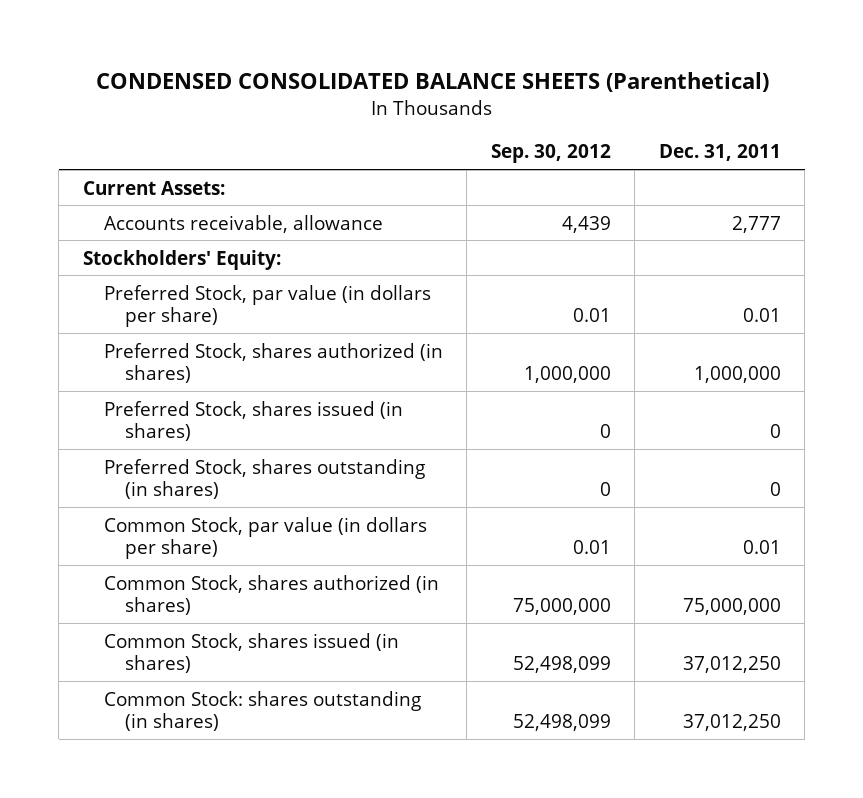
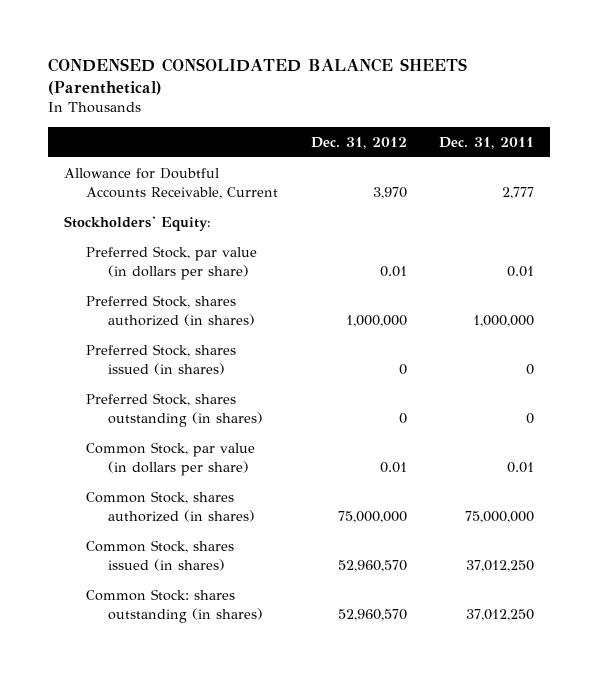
[490,144,611,164] Sep. 30, 2012 -> none
none -> [310,136,407,149] Dec. 31, 2012
[82,180,225,195] Current Assets: -> none
[103,214,383,233] Accounts receivable, allowance -> [64,168,279,199] Allowance for Doubtful Accounts Receivable, Current

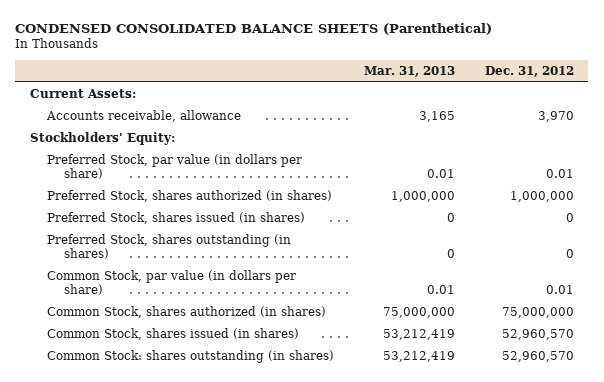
[439,136,535,149] Dec. 31, 2011 -> none
none -> [363,66,455,78] Mar. 31, 2013
none -> [29,89,136,99] Current Assets:
[64,168,279,199] Allowance for Doubtful Accounts Receivable, Current -> [45,110,241,123] Accounts receivable, allowance

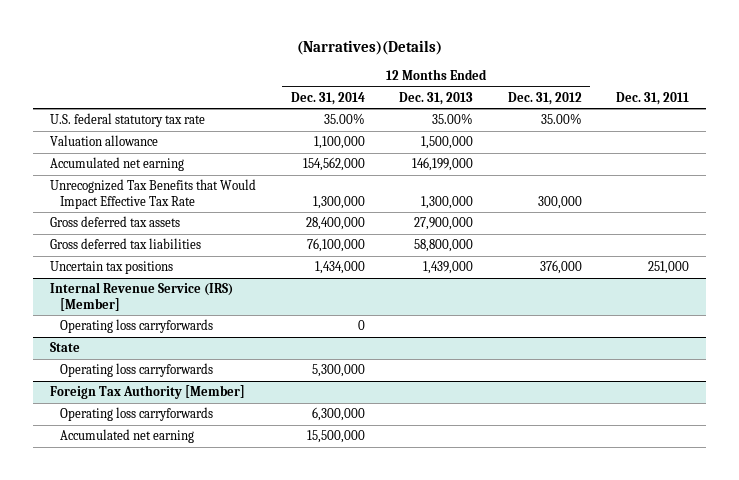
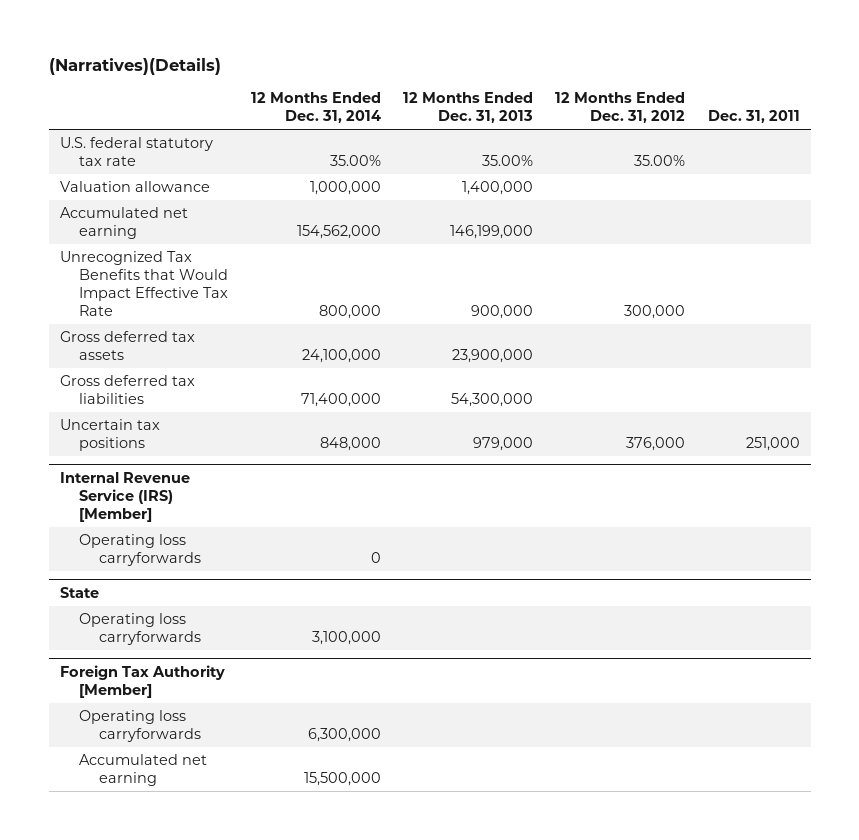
[313,136,365,150] 1,100,000 -> [309,181,381,196] 1,000,000
[421,136,474,150] 1,500,000 -> [461,181,533,196] 1,400,000
[312,195,365,209] 1,300,000 -> [318,304,381,319] 800,000
[421,195,474,209] 1,300,000 -> [470,304,533,319] 900,000
[305,217,365,231] 28,400,000 -> [301,349,381,364] 24,100,000
[414,217,474,231] 27,900,000 -> [451,349,533,364] 23,900,000
[306,238,365,253] 76,100,000 -> [300,393,381,408] 71,400,000
[414,239,474,253] 58,800,000 -> [450,393,533,408] 54,300,000
[314,261,365,275] 1,434,000 -> [319,437,381,452] 848,000
[423,261,474,275] 1,439,000 -> [472,437,533,452] 979,000
[311,364,365,378] 5,300,000 -> [311,631,381,646] 3,100,000

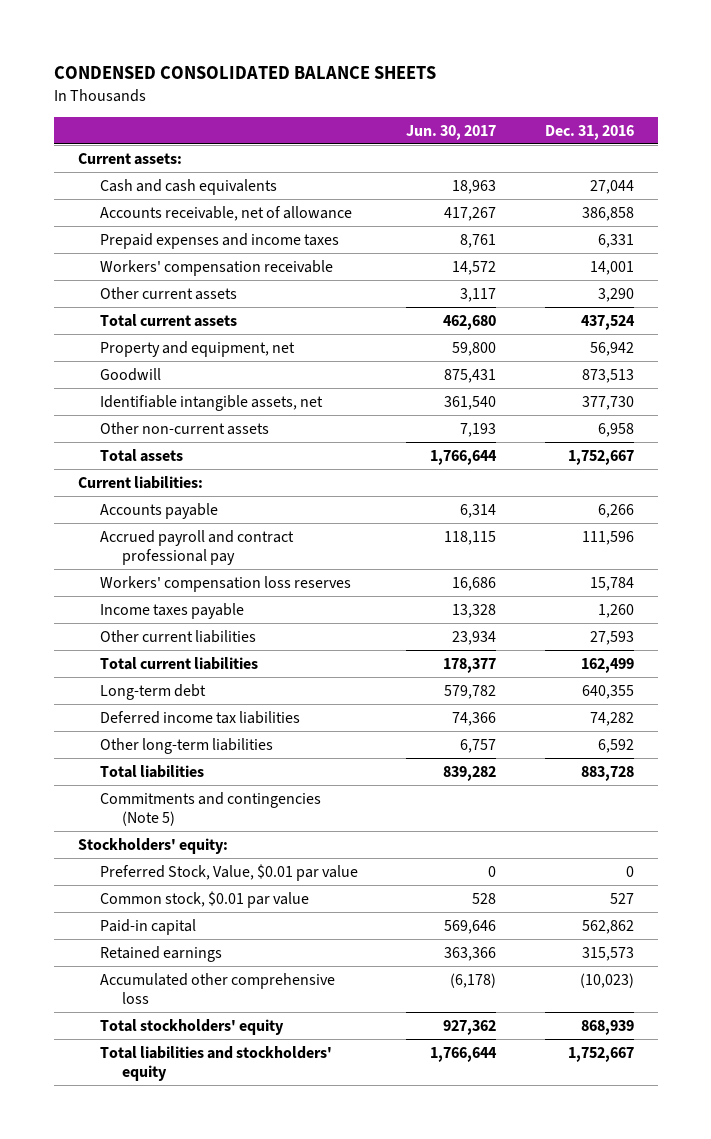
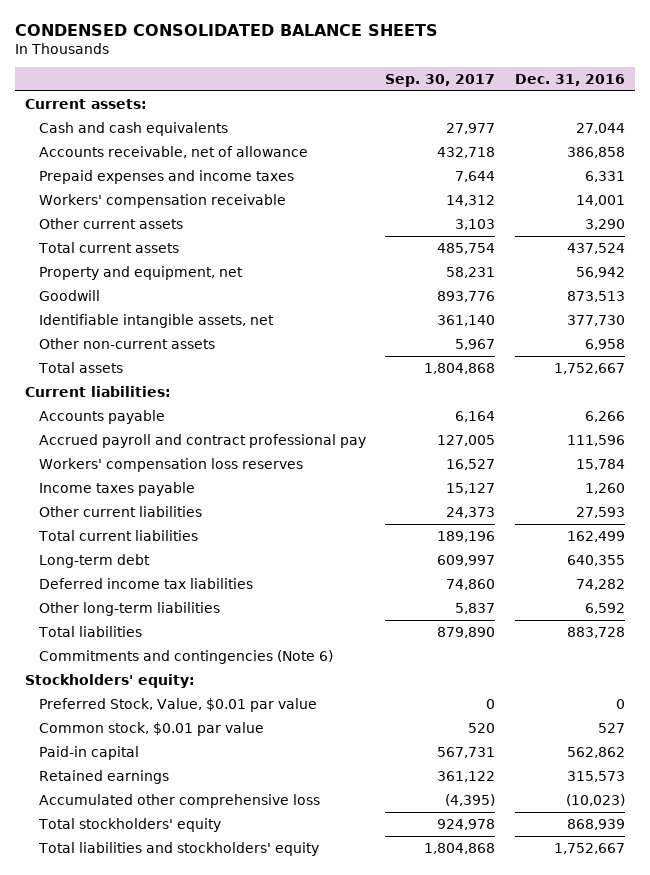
[406,124,497,140] Jun. 30, 2017 -> none
none -> [385,73,496,87] Sep. 30, 2017
[99,791,321,827] Commitments and contingencies (Note 5) -> [38,649,333,664] Commitments and contingencies (Note 6)

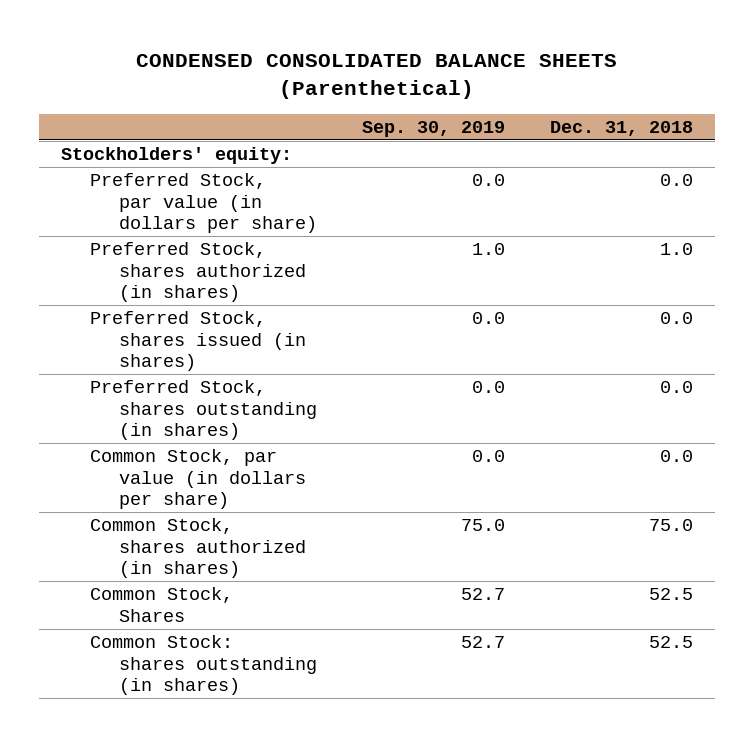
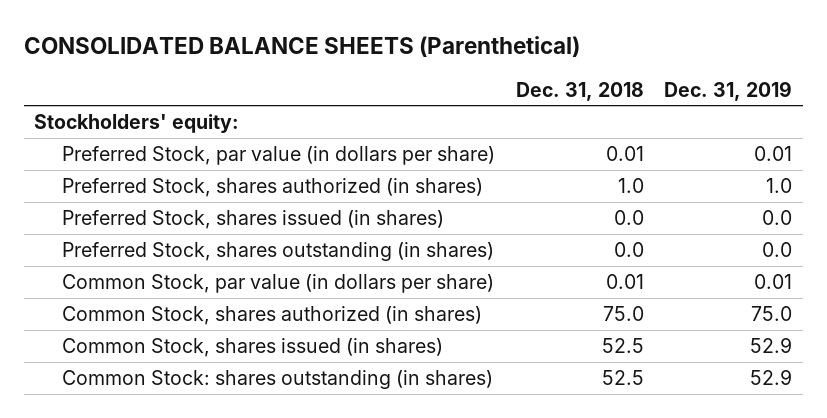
[136,53,618,100] CONDENSED CONSOLIDATED BALANCE SHEETS (Parenthetical) -> [23,36,580,58] CONSOLIDATED BALANCE SHEETS (Parenthetical)
[362,120,506,137] Sep. 30, 2019 -> none
none -> [664,80,793,101] Dec. 31, 2019
[660,174,694,187] 0.0 -> [605,145,644,161] 0.01
[660,450,694,463] 0.0 -> [605,273,644,289] 0.01
[90,587,234,622] Common Stock, Shares -> [61,337,443,357] Common Stock, shares issued (in shares)

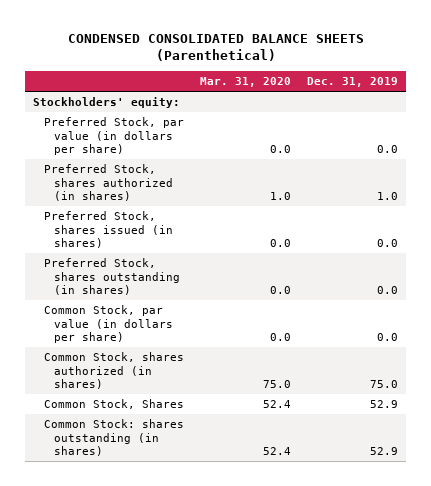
[23,36,580,58] CONSOLIDATED BALANCE SHEETS (Parenthetical) -> [67,33,364,61] CONDENSED CONSOLIDATED BALANCE SHEETS (Parenthetical)
[515,81,644,101] Dec. 31, 2018 -> none
none -> [199,77,291,88] Mar. 31, 2020
[754,145,793,161] 0.01 -> [376,145,398,154] 0.0
[754,273,793,289] 0.01 -> [376,333,398,342] 0.0
[61,337,443,357] Common Stock, shares issued (in shares) -> [43,399,184,410] Common Stock, Shares

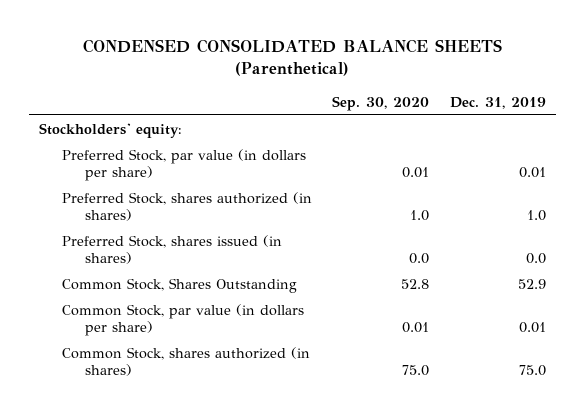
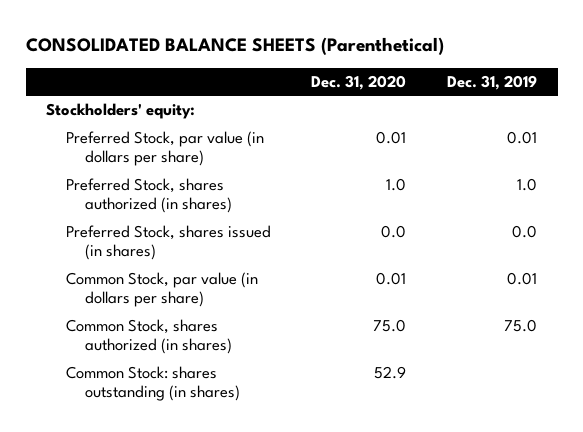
[83,38,503,77] CONDENSED CONSOLIDATED BALANCE SHEETS (Parenthetical) -> [25,37,444,56] CONSOLIDATED BALANCE SHEETS (Parenthetical)
[332,95,430,111] Sep. 30, 2020 -> none
none -> [311,75,407,91] Dec. 31, 2020
[62,277,298,293] Common Stock, Shares Outstanding -> none
none -> [65,366,240,402] Common Stock: shares outstanding (in shares)

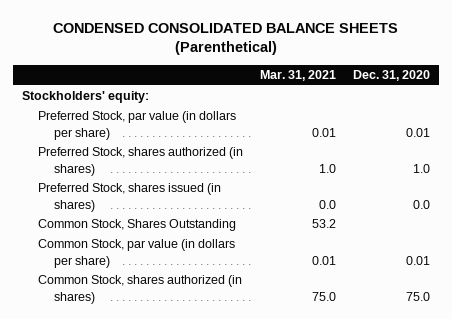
[25,37,444,56] CONSOLIDATED BALANCE SHEETS (Parenthetical) -> [52,22,398,56] CONDENSED CONSOLIDATED BALANCE SHEETS (Parenthetical)
[447,75,538,91] Dec. 31, 2019 -> none
none -> [259,70,336,82] Mar. 31, 2021
none -> [37,219,236,232] Common Stock, Shares Outstanding
[65,366,240,402] Common Stock: shares outstanding (in shares) -> none

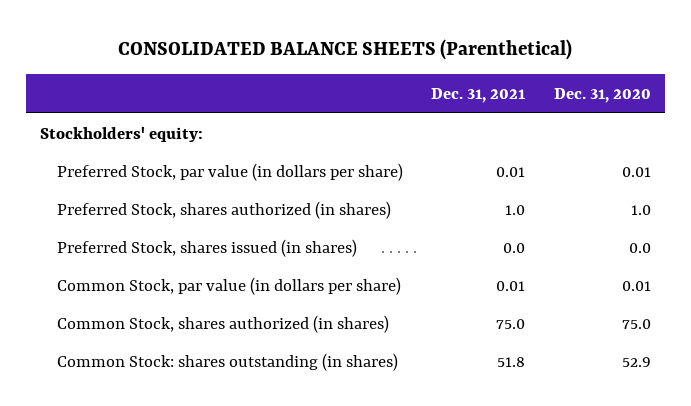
[52,22,398,56] CONDENSED CONSOLIDATED BALANCE SHEETS (Parenthetical) -> [118,39,573,61] CONSOLIDATED BALANCE SHEETS (Parenthetical)
[259,70,336,82] Mar. 31, 2021 -> none
none -> [431,87,526,103] Dec. 31, 2021
[37,219,236,232] Common Stock, Shares Outstanding -> none
none -> [57,352,399,371] Common Stock: shares outstanding (in shares)

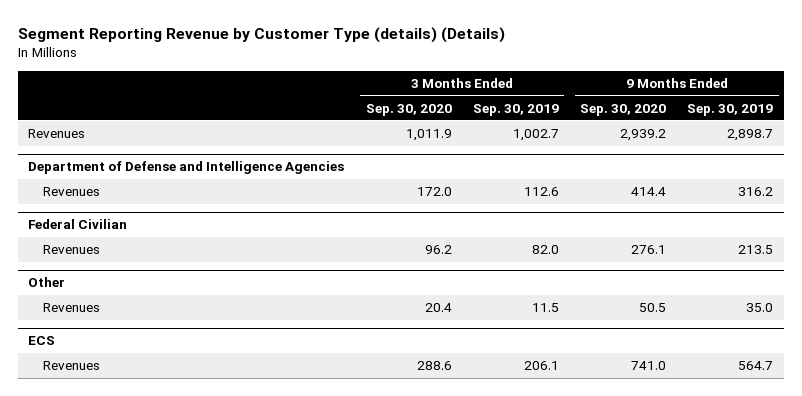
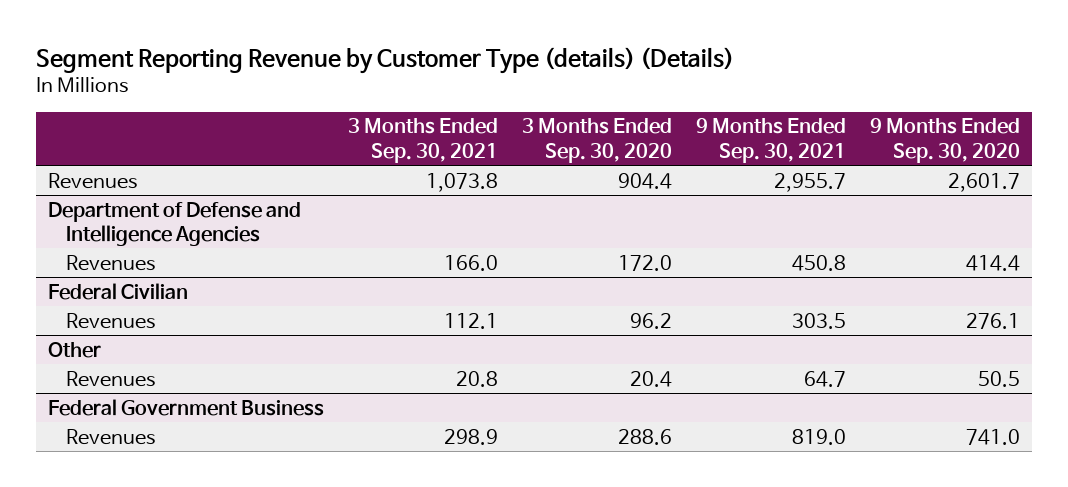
[472,103,559,116] Sep. 30, 2019 -> none
[687,103,774,116] Sep. 30, 2019 -> none
none -> [347,118,498,163] 3 Months Ended Sep. 30, 2021
none -> [696,118,847,163] 9 Months Ended Sep. 30, 2021
[405,129,452,142] 1,011.9 -> [618,172,673,189] 904.4
[619,129,666,142] 2,939.2 -> [948,172,1021,192] 2,601.7
[28,336,56,346] ECS -> none
none -> [47,398,324,416] Federal Government Business

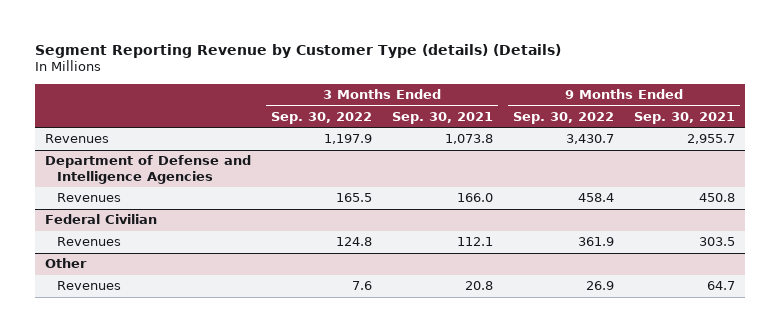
[522,118,673,163] 3 Months Ended Sep. 30, 2020 -> none
[870,118,1021,163] 9 Months Ended Sep. 30, 2020 -> none
none -> [271,111,373,124] Sep. 30, 2022
none -> [513,111,615,124] Sep. 30, 2022
[47,398,324,416] Federal Government Business -> none
[65,428,156,445] Revenues -> none

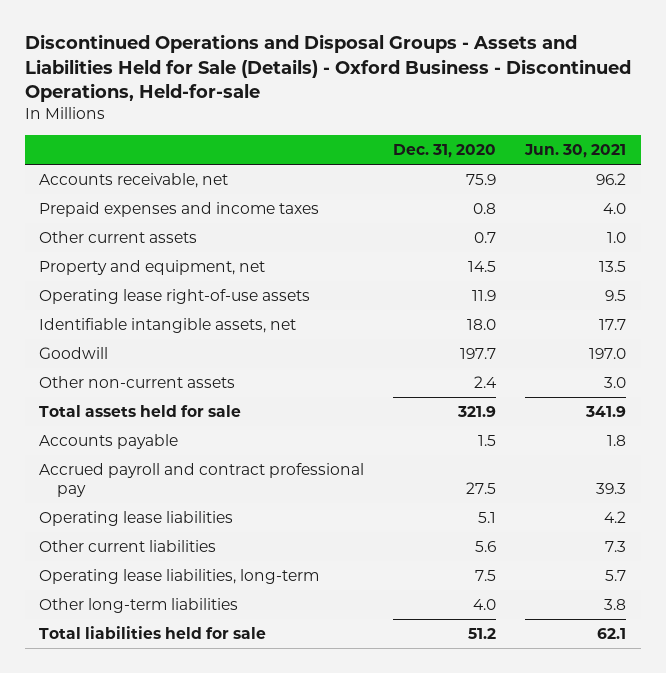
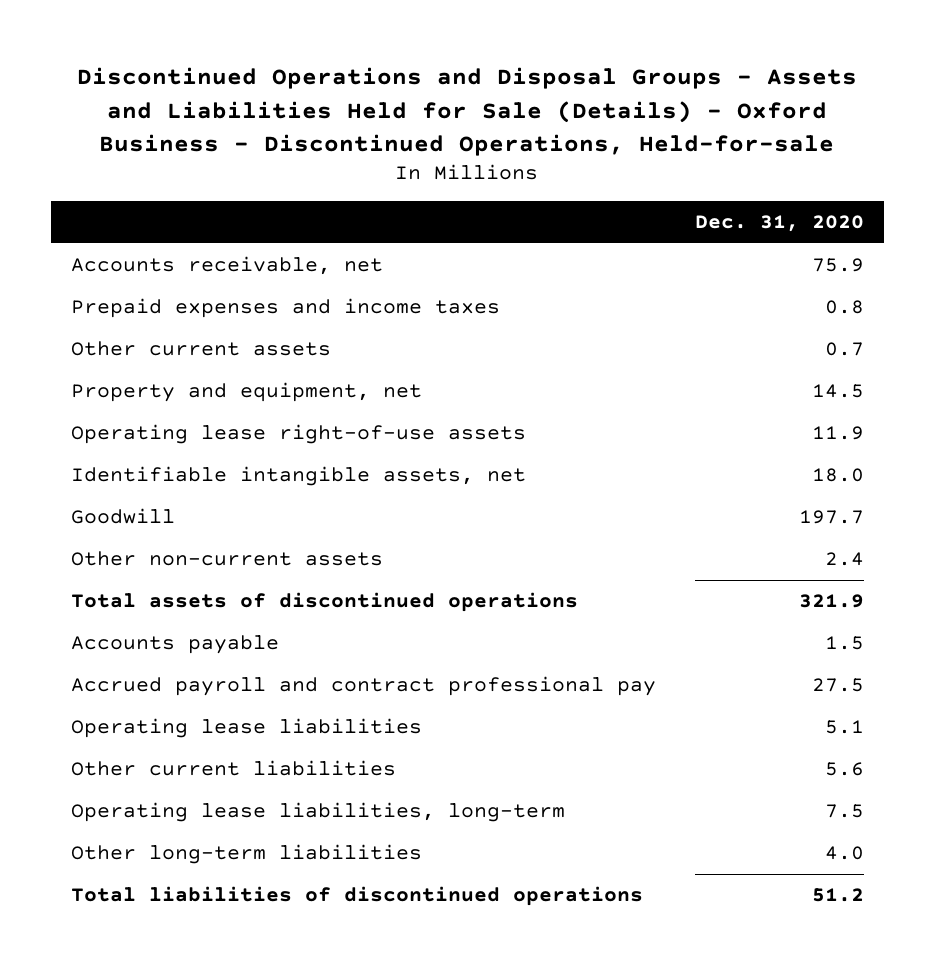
[524,143,627,158] Jun. 30, 2021 -> none
[39,405,242,418] Total assets held for sale -> [70,592,578,613] Total assets of discontinued operations
[39,626,267,640] Total liabilities held for sale -> [70,886,643,907] Total liabilities of discontinued operations

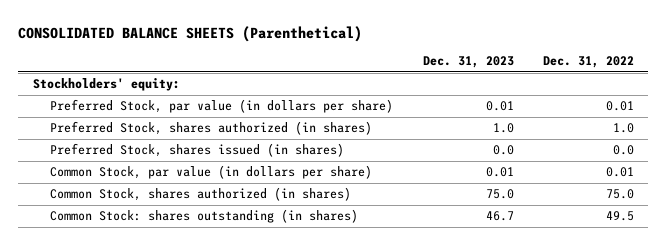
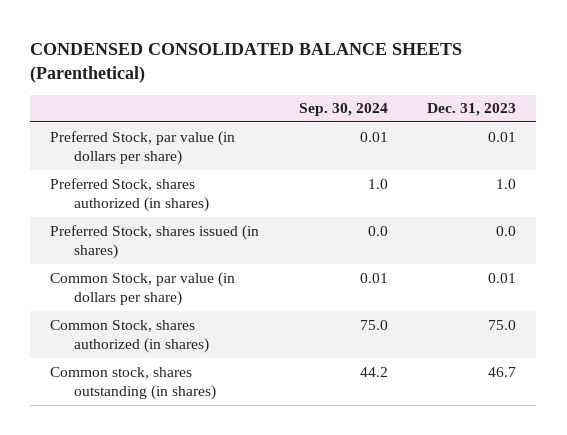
[18,25,363,42] CONSOLIDATED BALANCE SHEETS (Parenthetical) -> [30,42,463,83] CONDENSED CONSOLIDATED BALANCE SHEETS (Parenthetical)
[542,56,634,69] Dec. 31, 2022 -> none
none -> [298,103,388,117] Sep. 30, 2024
[32,78,180,92] Stockholders' equity: -> none
[50,209,359,224] Common Stock: shares outstanding (in shares) -> [50,366,217,401] Common stock, shares outstanding (in shares)

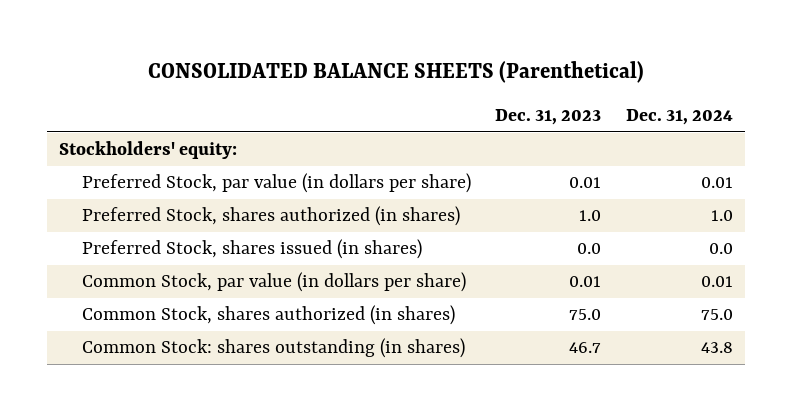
[30,42,463,83] CONDENSED CONSOLIDATED BALANCE SHEETS (Parenthetical) -> [147,61,644,84] CONSOLIDATED BALANCE SHEETS (Parenthetical)
[298,103,388,117] Sep. 30, 2024 -> none
none -> [625,108,733,125] Dec. 31, 2024
none -> [58,141,237,160] Stockholders' equity:
[50,366,217,401] Common stock, shares outstanding (in shares) -> [81,338,465,359] Common Stock: shares outstanding (in shares)

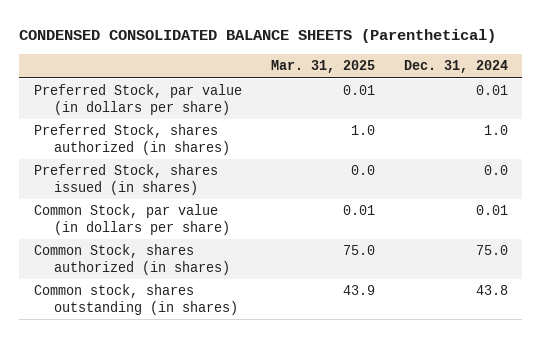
[147,61,644,84] CONSOLIDATED BALANCE SHEETS (Parenthetical) -> [19,29,497,44] CONDENSED CONSOLIDATED BALANCE SHEETS (Parenthetical)
[495,108,602,125] Dec. 31, 2023 -> none
none -> [270,60,375,74] Mar. 31, 2025
[58,141,237,160] Stockholders' equity: -> none
[81,338,465,359] Common Stock: shares outstanding (in shares) -> [33,284,239,315] Common stock, shares outstanding (in shares)

